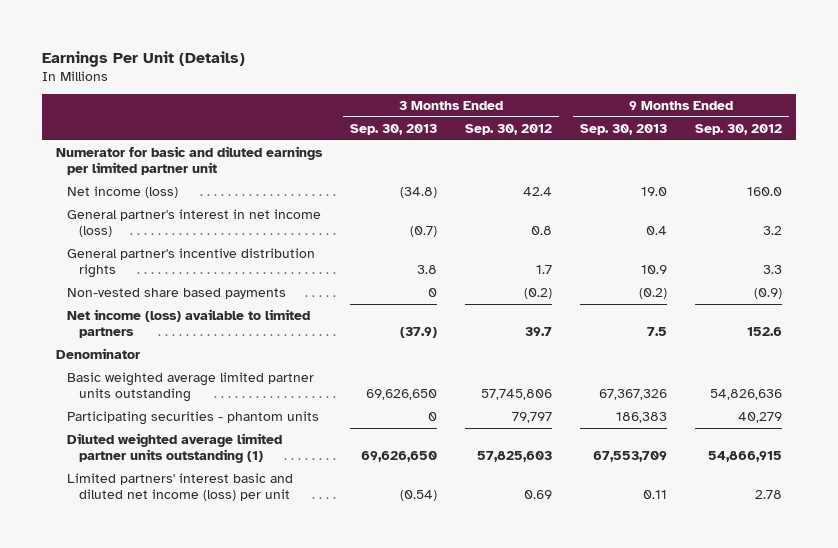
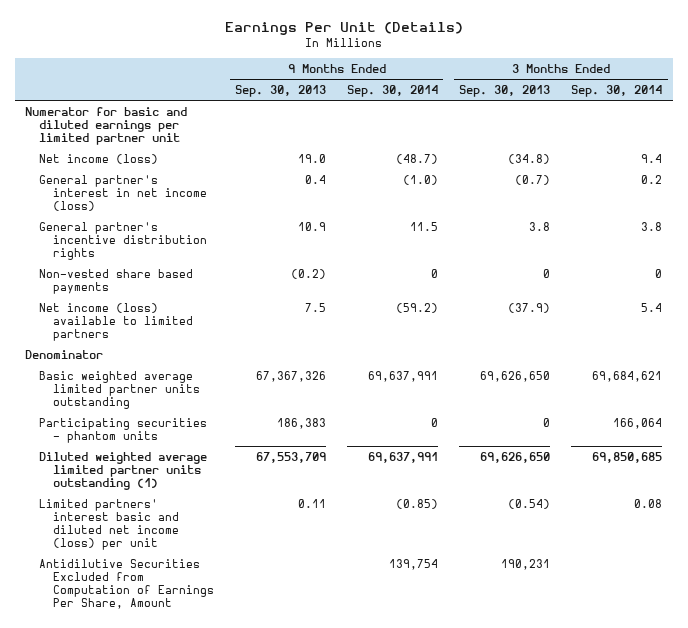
[464,123,552,135] Sep. 30, 2012 -> none
[694,123,782,135] Sep. 30, 2012 -> none
none -> [347,85,439,98] Sep. 30, 2014
none -> [571,85,663,98] Sep. 30, 2014
none -> [39,558,215,609] Antidilutive Securities Excluded from Computation of Earnings Per Share, Amount

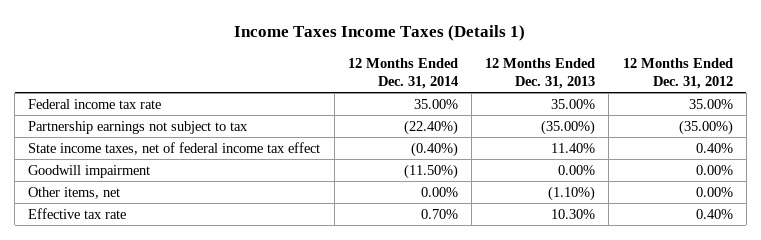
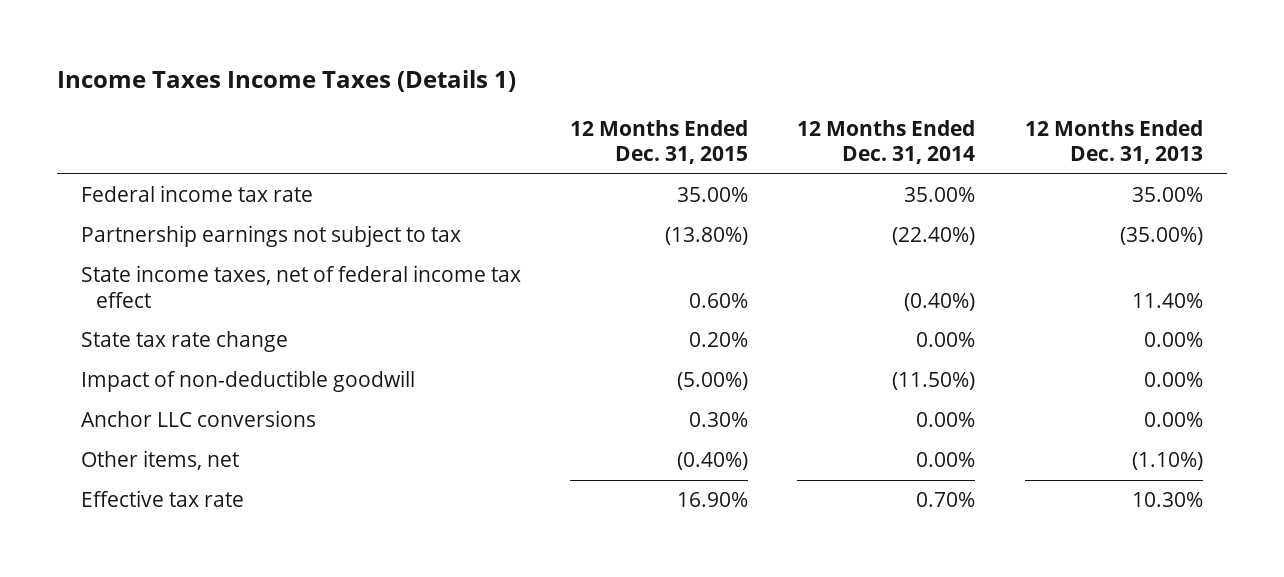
[622,57,733,90] 12 Months Ended Dec. 31, 2012 -> none
none -> [570,119,749,165] 12 Months Ended Dec. 31, 2015
none -> [81,331,289,353] State tax rate change
[28,164,151,178] Goodwill impairment -> [81,370,416,393] Impact of non-deductible goodwill
none -> [81,410,317,428] Anchor LLC conversions

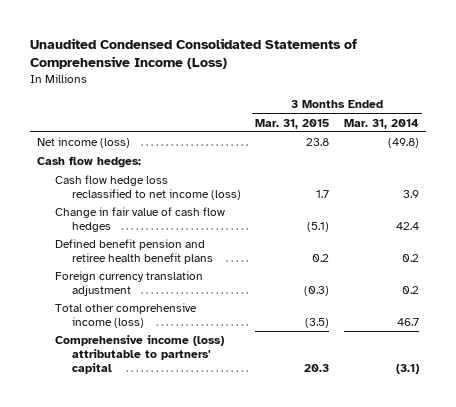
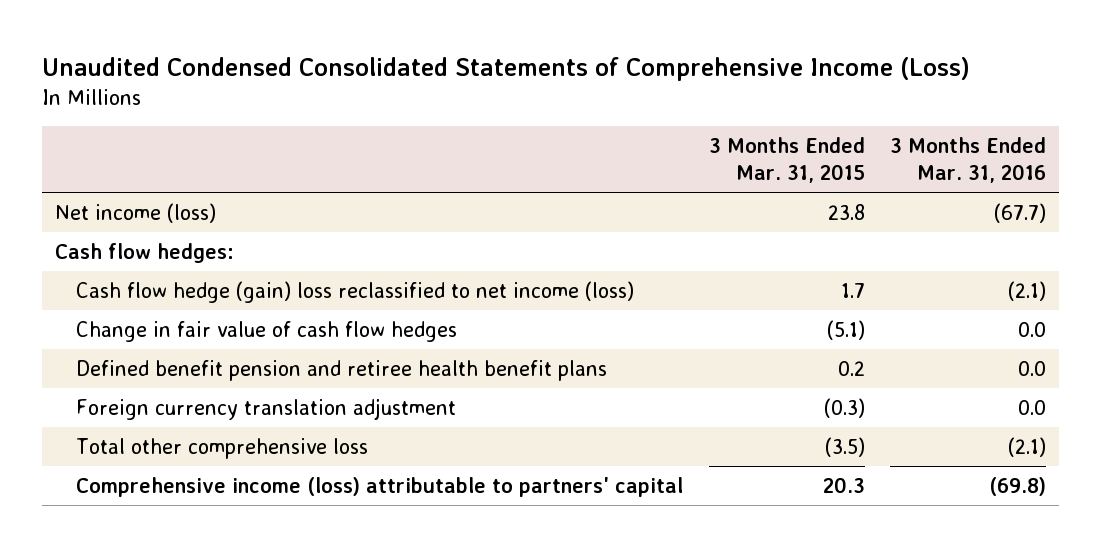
[343,118,419,129] Mar. 31, 2014 -> none
none -> [889,136,1046,184] 3 Months Ended Mar. 31, 2016
[54,175,242,201] Cash flow hedge loss reclassified to net income (loss) -> [76,280,635,303] Cash flow hedge (gain) loss reclassified to net income (loss)
[54,303,197,329] Total other comprehensive income (loss) -> [76,437,369,459] Total other comprehensive loss

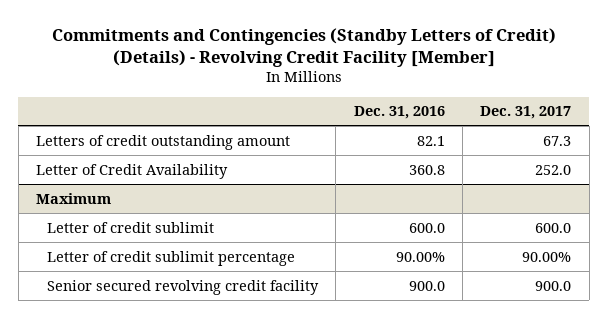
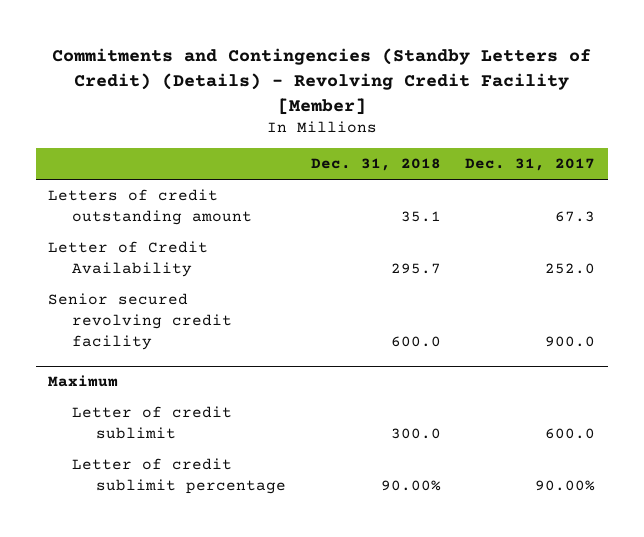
[353,106,445,120] Dec. 31, 2016 -> none
none -> [310,158,441,172] Dec. 31, 2018
none -> [48,293,233,350] Senior secured revolving credit facility
[47,279,320,295] Senior secured revolving credit facility -> none

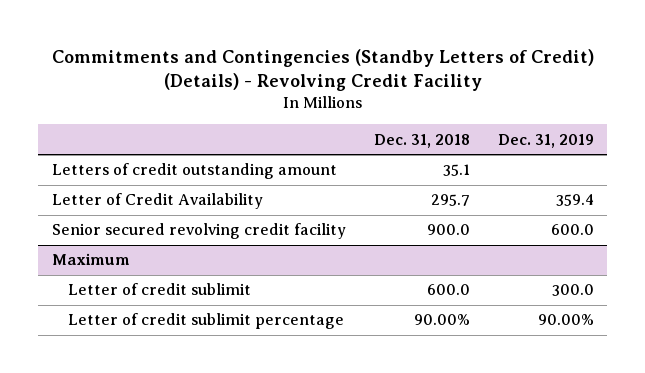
[51,47,591,115] Commitments and Contingencies (Standby Letters of Credit) (Details) - Revolving Credit Facility [Member] -> [51,48,594,92] Commitments and Contingencies (Standby Letters of Credit) (Details) - Revolving Credit Facility
[465,158,596,172] Dec. 31, 2017 -> none
none -> [497,133,594,148] Dec. 31, 2019
[390,335,441,347] 600.0 -> [426,224,470,236] 900.0
[390,427,441,439] 300.0 -> [426,284,470,296] 600.0

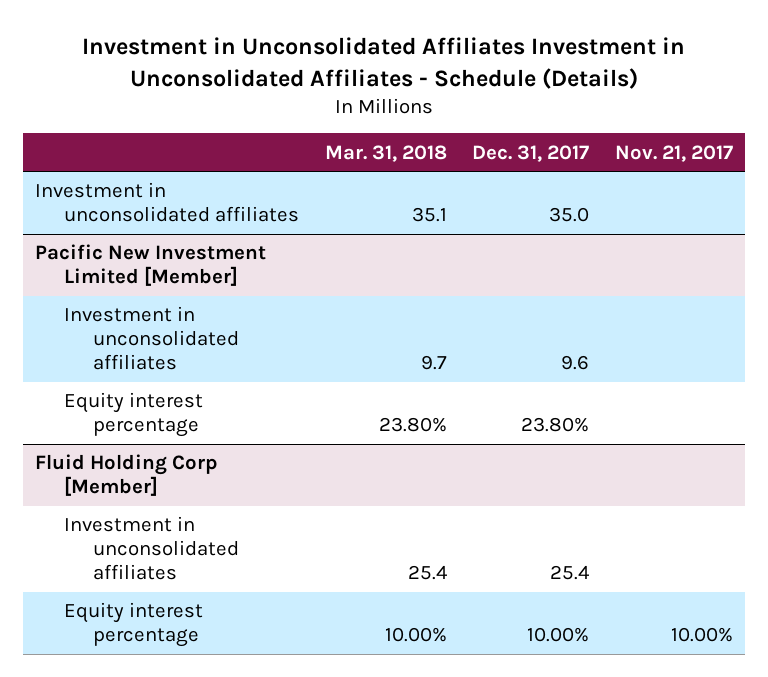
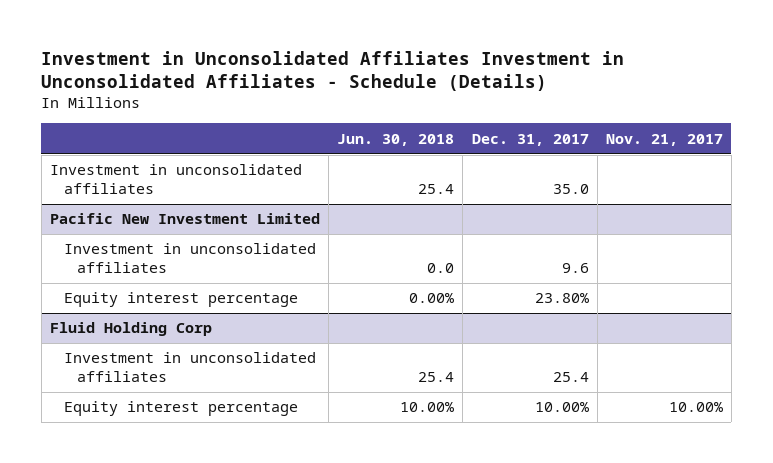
[324,144,447,162] Mar. 31, 2018 -> none
none -> [337,133,455,146] Jun. 30, 2018
[35,244,267,287] Pacific New Investment Limited [Member] -> [49,213,320,225] Pacific New Investment Limited
[35,454,219,497] Fluid Holding Corp [Member] -> [49,322,212,337] Fluid Holding Corp

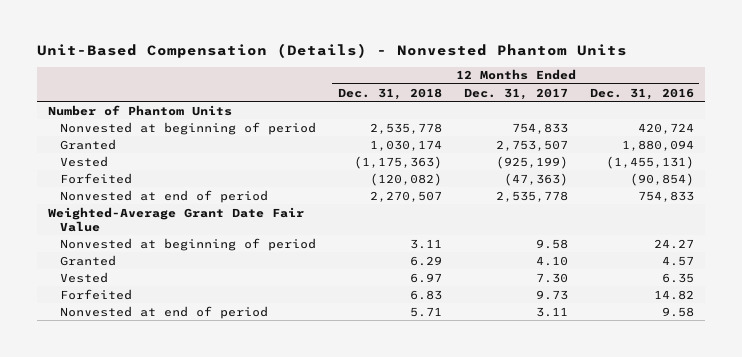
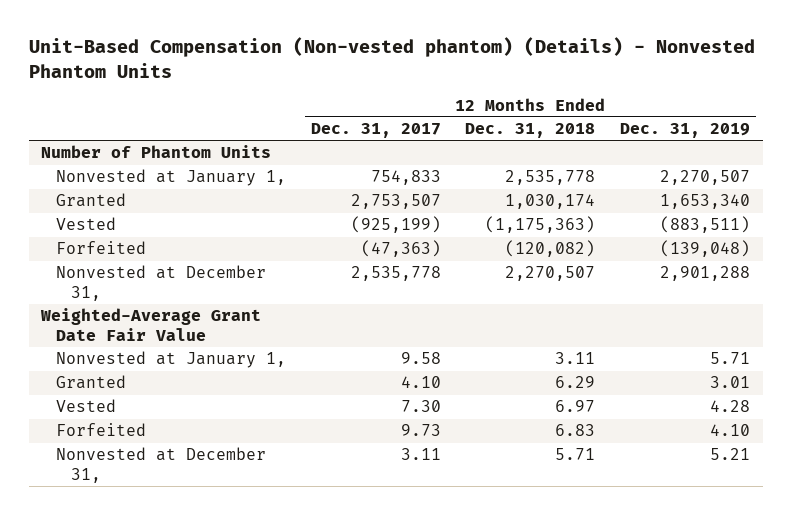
[37,43,628,59] Unit-Based Compensation (Details) - Nonvested Phantom Units -> [28,37,755,78] Unit-Based Compensation (Non-vested phantom) (Details) - Nonvested Phantom Units
[589,87,694,100] Dec. 31, 2016 -> none
none -> [620,123,751,139] Dec. 31, 2019
[59,121,316,135] Nonvested at beginning of period -> [55,169,286,187] Nonvested at January 1,
[59,189,268,203] Nonvested at end of period -> [55,265,266,301] Nonvested at December 31,
[59,237,316,251] Nonvested at beginning of period -> [55,351,286,369] Nonvested at January 1,
[59,305,268,319] Nonvested at end of period -> [55,447,266,483] Nonvested at December 31,

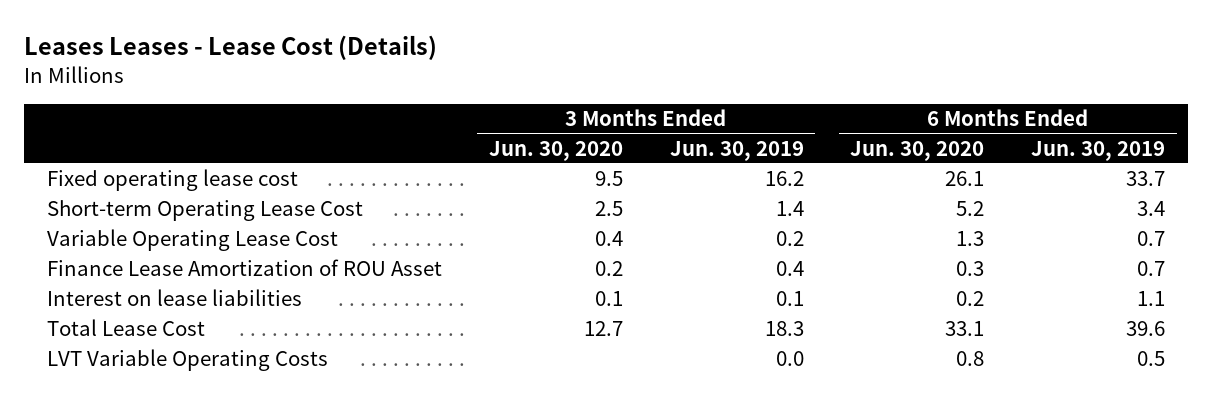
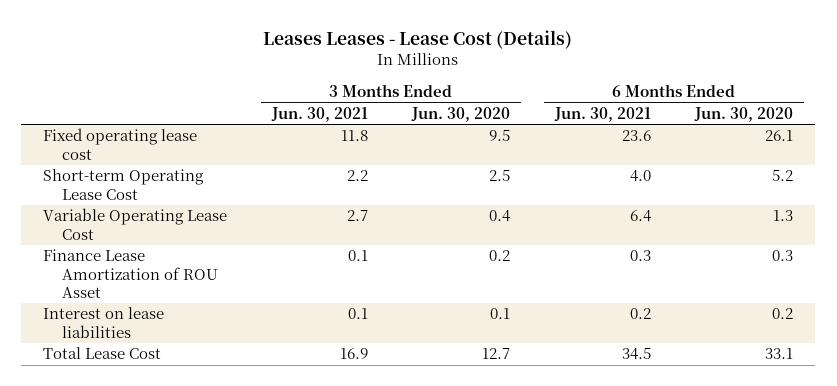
[669,140,804,161] Jun. 30, 2019 -> none
[1031,140,1166,161] Jun. 30, 2019 -> none
none -> [270,107,368,123] Jun. 30, 2021
none -> [553,107,651,123] Jun. 30, 2021
[46,349,328,372] LVT Variable Operating Costs -> none

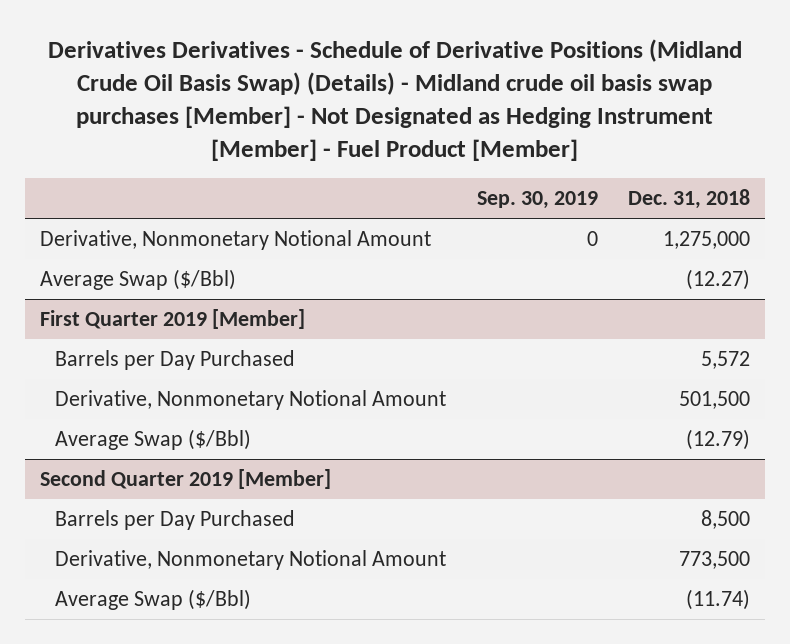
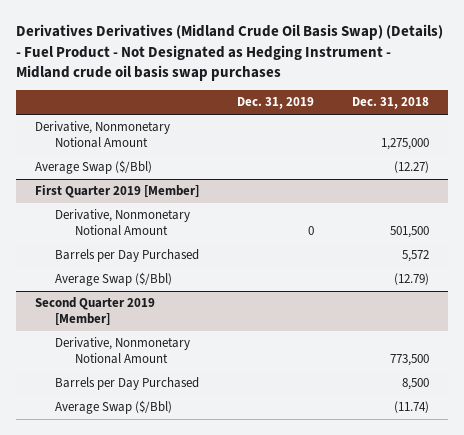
[47,38,742,161] Derivatives Derivatives - Schedule of Derivative Positions (Midland Crude Oil Basis Swap) (Details) - Midland crude oil basis swap purchases [Member] - Not Designated as Hedging Instrument [Member] - Fuel Product [Member] -> [16,24,444,82] Derivatives Derivatives (Midland Crude Oil Basis Swap) (Details) - Fuel Product - Not Designated as Hedging Instrument - Midland crude oil basis swap purchases
[476,191,598,210] Sep. 30, 2019 -> none
none -> [236,97,314,110] Dec. 31, 2019
[55,350,296,371] Barrels per Day Purchased -> [54,249,199,263] Barrels per Day Purchased
[55,510,296,531] Barrels per Day Purchased -> [54,377,199,391] Barrels per Day Purchased

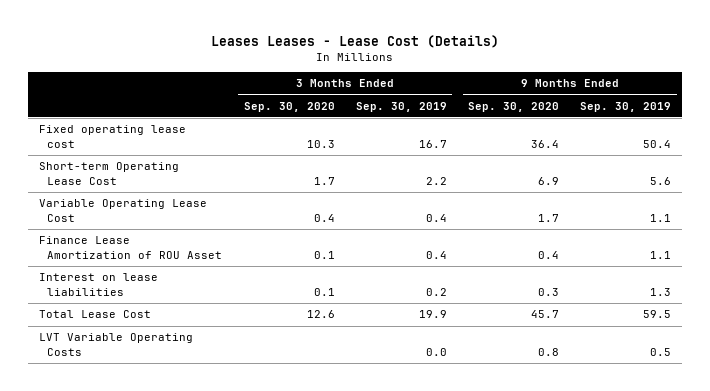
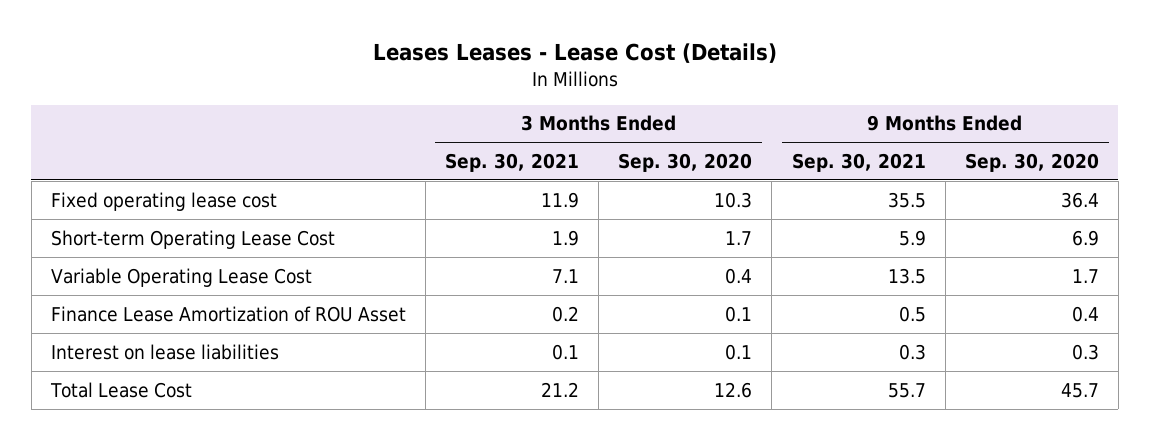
[355,101,447,112] Sep. 30, 2019 -> none
[580,101,672,112] Sep. 30, 2019 -> none
none -> [444,152,579,172] Sep. 30, 2021
none -> [791,152,926,172] Sep. 30, 2021
[38,333,193,356] LVT Variable Operating Costs -> none

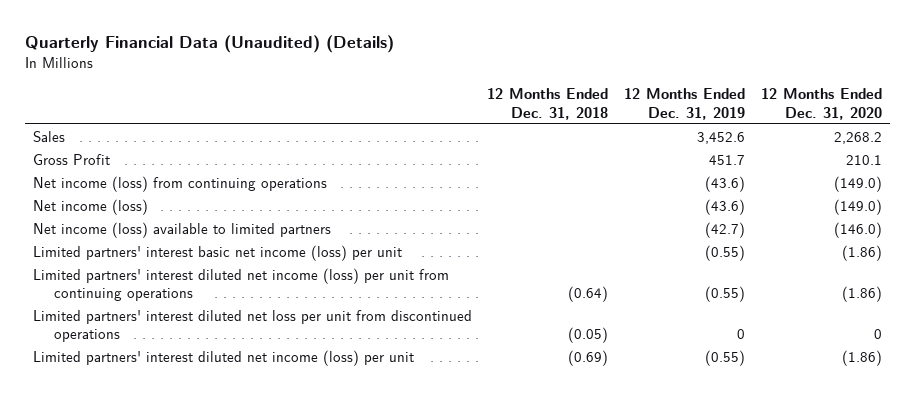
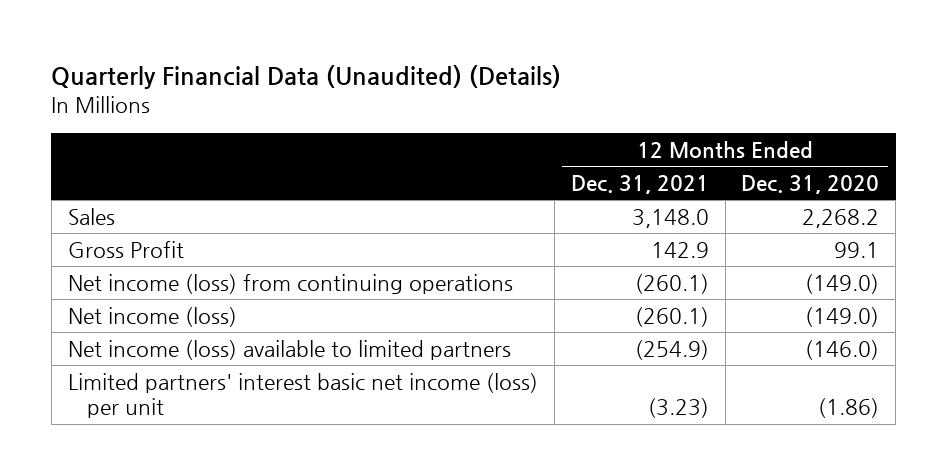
[487,88,609,120] 12 Months Ended Dec. 31, 2018 -> none
[624,88,746,120] 12 Months Ended Dec. 31, 2019 -> none
none -> [570,175,709,195] Dec. 31, 2021
[845,154,882,165] 210.1 -> [834,241,880,258] 99.1
[32,267,449,301] Limited partners' interest diluted net income (loss) per unit from continuing operations -> none
[32,309,472,342] Limited partners' interest diluted net loss per unit from discontinued operations -> none
[32,349,414,366] Limited partners' interest diluted net income (loss) per unit -> none

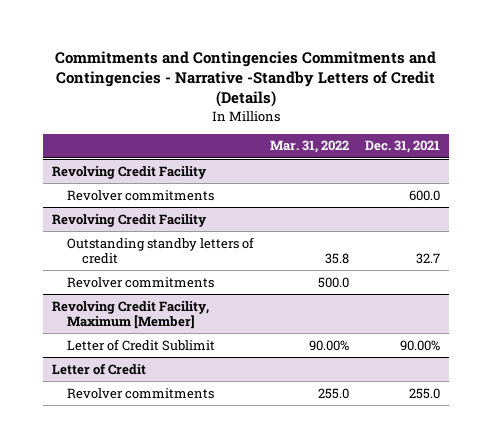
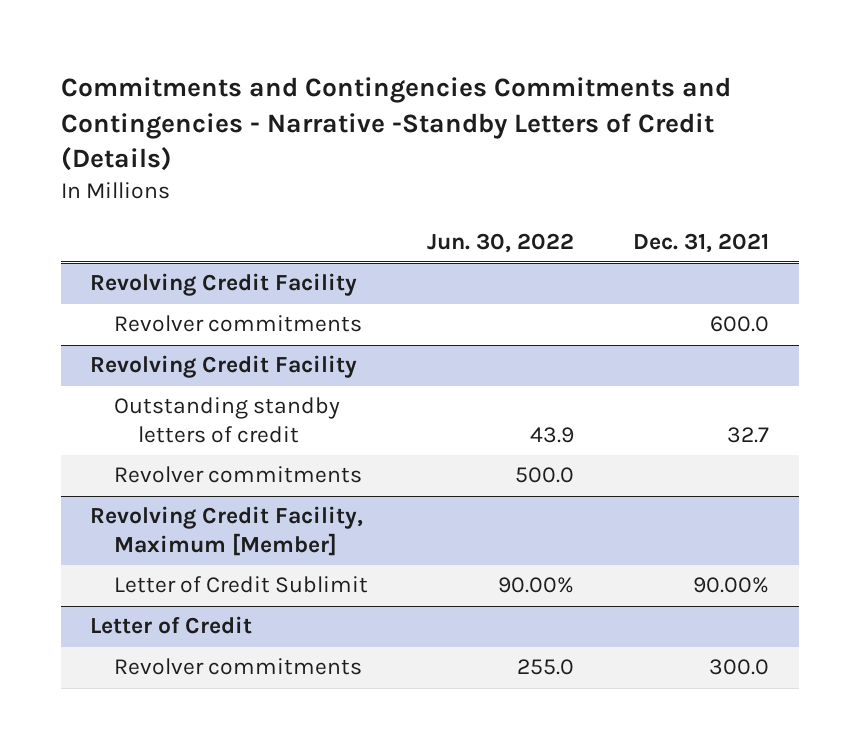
[270,140,350,154] Mar. 31, 2022 -> none
none -> [427,232,575,253] Jun. 30, 2022
[409,387,441,399] 255.0 -> [709,659,770,676] 300.0

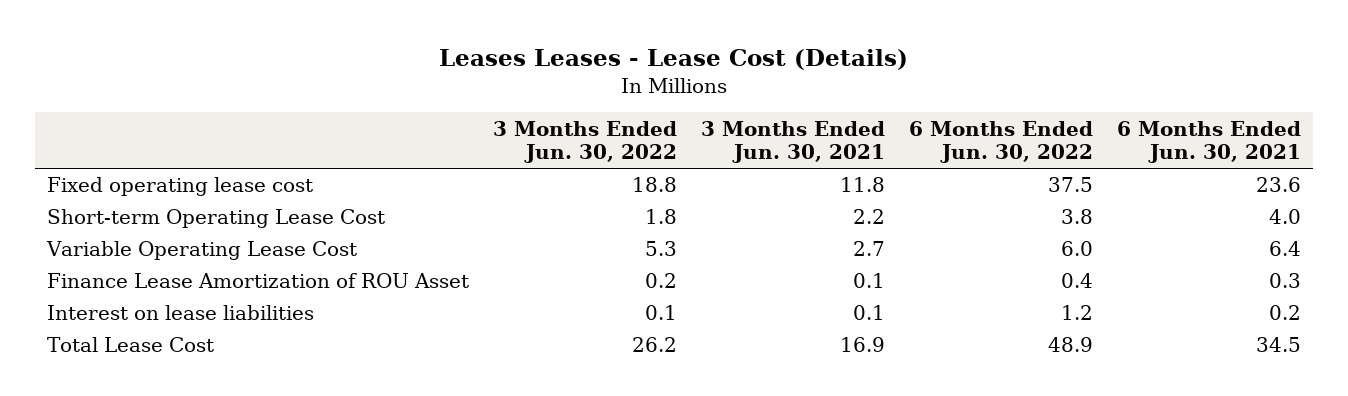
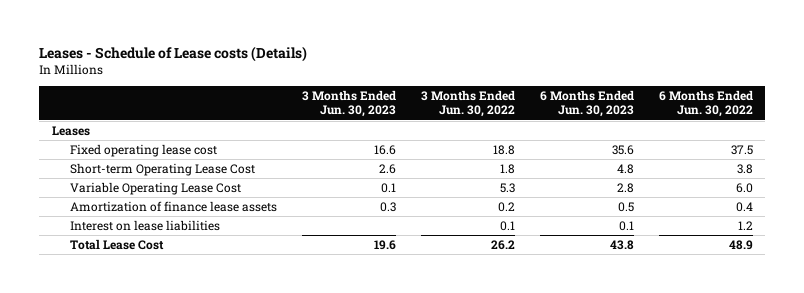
[439,49,909,71] Leases Leases - Lease Cost (Details) -> [39,45,308,62] Leases - Schedule of Lease costs (Details)
[701,120,886,164] 3 Months Ended Jun. 30, 2021 -> none
[1116,120,1301,164] 6 Months Ended Jun. 30, 2021 -> none
none -> [301,90,396,118] 3 Months Ended Jun. 30, 2023
none -> [539,90,634,118] 6 Months Ended Jun. 30, 2023
none -> [51,125,90,136] Leases
[47,273,470,289] Finance Lease Amortization of ROU Asset -> [69,200,277,212] Amortization of finance lease assets

